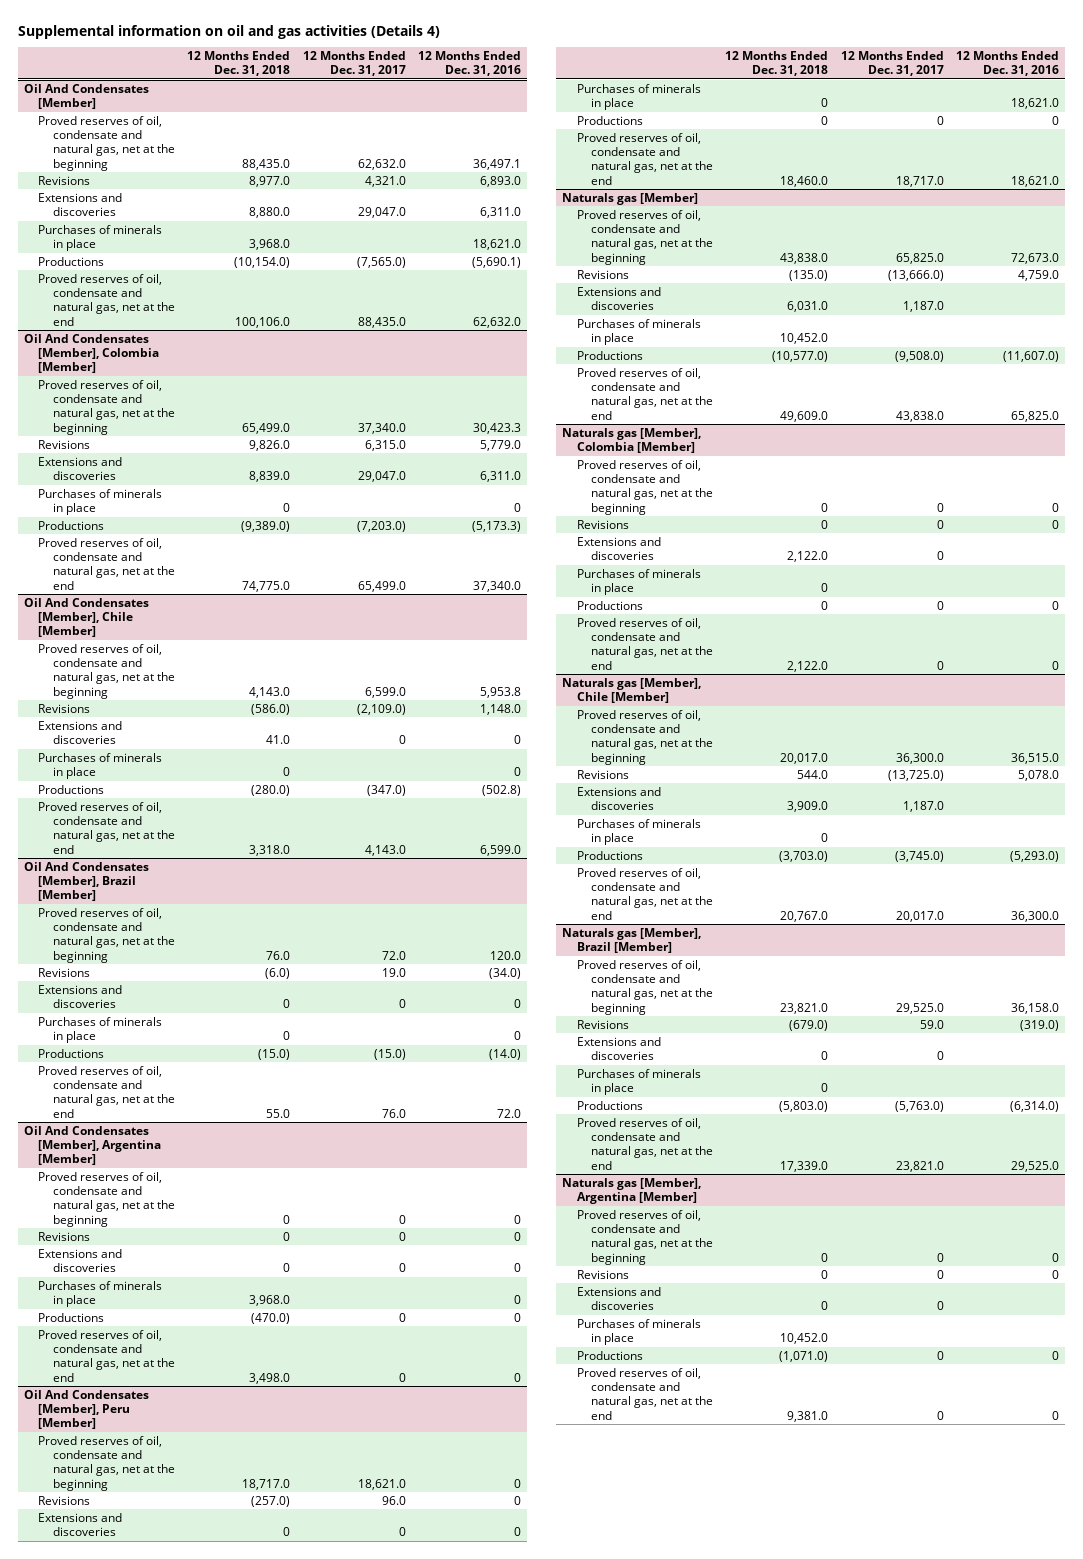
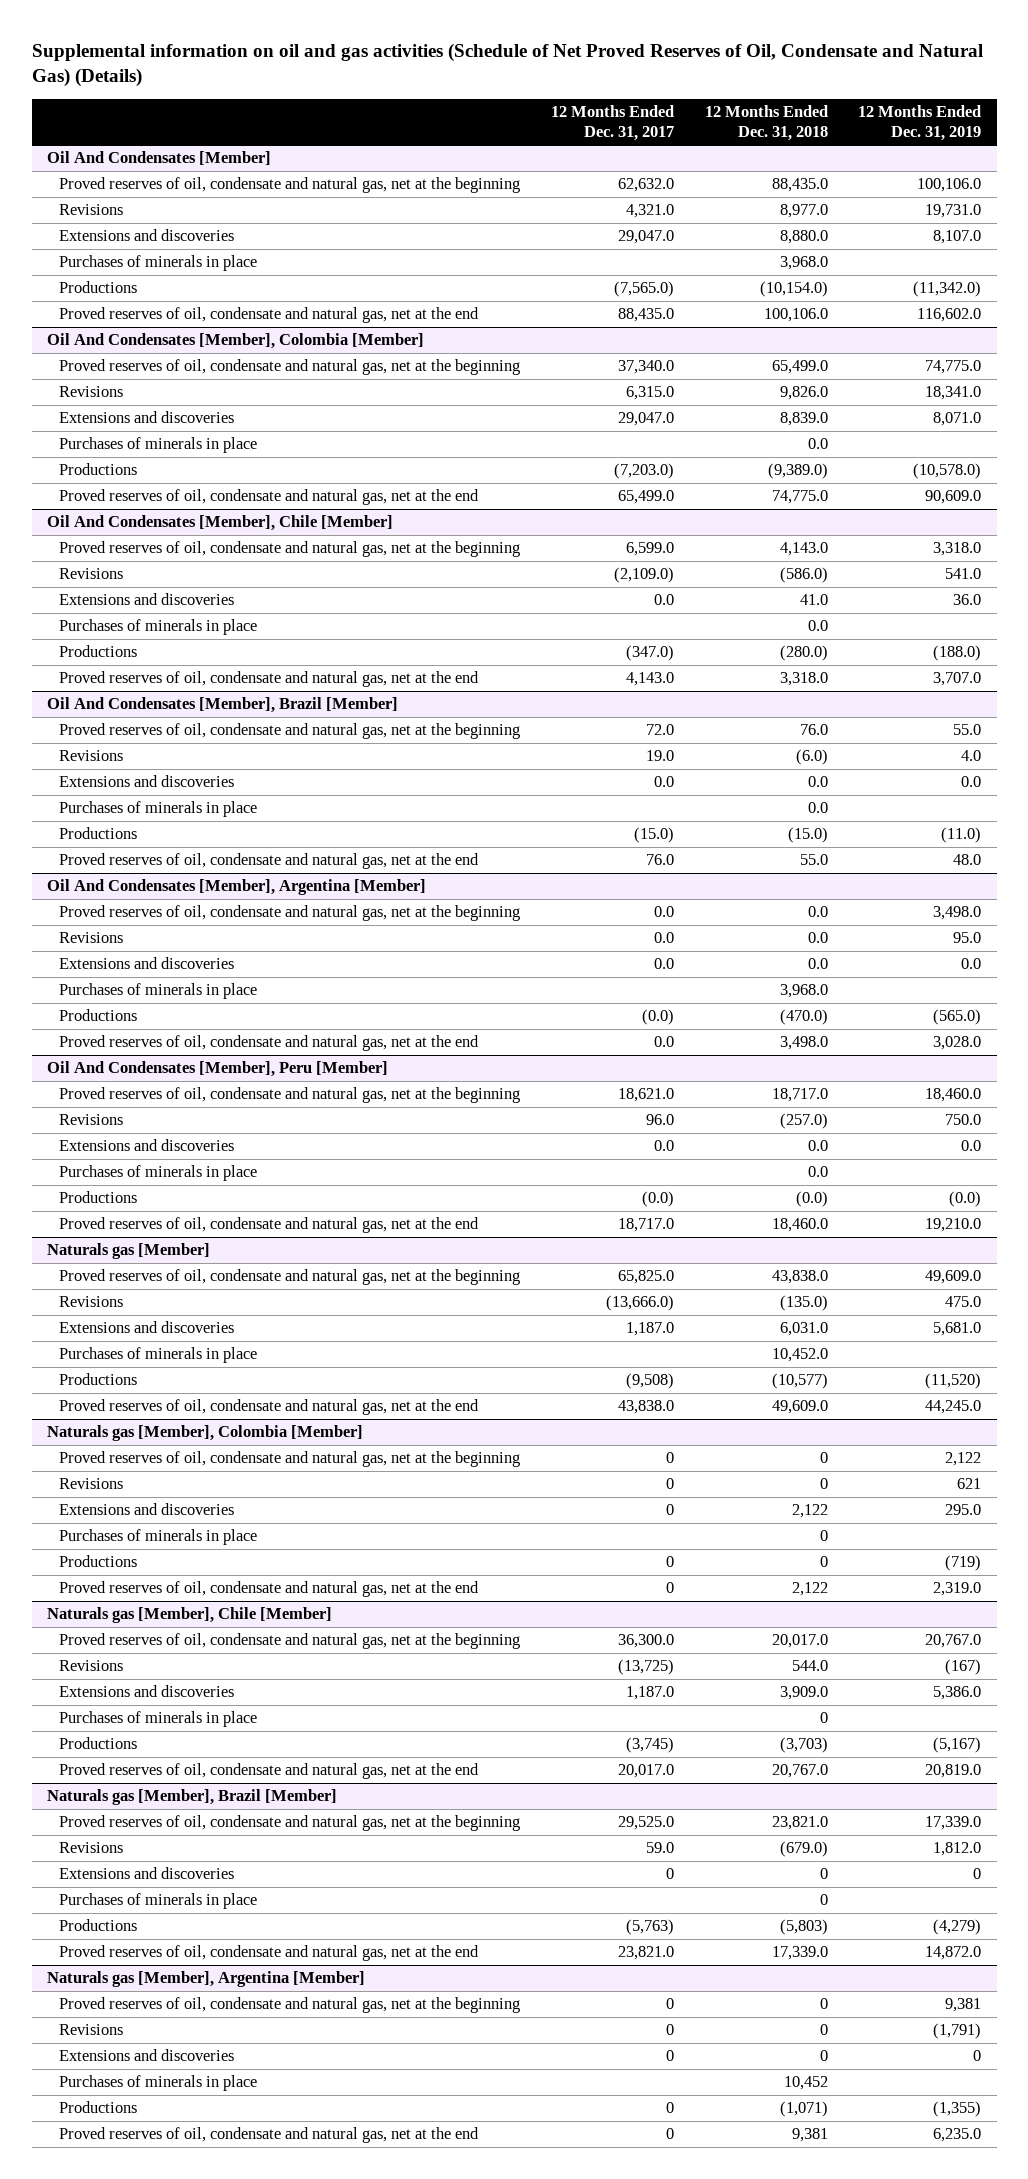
[17,24,440,39] Supplemental information on oil and gas activities (Details 4) -> [31,43,983,88] Supplemental information on oil and gas activities (Schedule of Net Proved Reserves of Oil, Condensate and Natural Gas) (Details)
[417,51,521,77] 12 Months Ended Dec. 31, 2016 -> none
none -> [858,105,982,141] 12 Months Ended Dec. 31, 2019
[283,503,291,513] 0 -> [807,438,828,450] 0.0
[398,735,406,745] 0 -> [653,594,674,606] 0.0
[283,767,291,777] 0 -> [807,620,828,632] 0.0
[283,999,291,1009] 0 -> [807,776,828,788] 0.0
[398,999,406,1009] 0 -> [653,776,674,788] 0.0
[283,1031,291,1041] 0 -> [807,802,828,814] 0.0
[283,1214,291,1224] 0 -> [807,906,828,918] 0.0
[398,1214,406,1224] 0 -> [653,906,674,918] 0.0
[283,1231,291,1241] 0 -> [807,932,828,944] 0.0
[398,1231,406,1241] 0 -> [653,932,674,944] 0.0
[283,1263,291,1273] 0 -> [807,958,828,970] 0.0
[398,1263,406,1273] 0 -> [653,958,674,970] 0.0
[398,1312,406,1322] 0 -> [641,1009,674,1026] (0.0)
[398,1372,406,1382] 0 -> [653,1036,674,1048] 0.0
[283,1527,291,1537] 0 -> [807,1140,828,1152] 0.0
[398,1527,406,1537] 0 -> [653,1140,674,1152] 0.0
[821,98,829,108] 0 -> [807,1166,828,1178] 0.0
[821,115,829,125] 0 -> [795,1191,828,1208] (0.0)
[936,115,944,125] 0 -> [641,1191,674,1208] (0.0)
[772,350,829,362] (10,577.0) -> [771,1373,828,1390] (10,577)
[894,350,944,362] (9,508.0) -> [625,1373,674,1390] (9,508)
[787,551,829,563] 2,122.0 -> [791,1504,828,1519] 2,122
[787,660,829,672] 2,122.0 -> [791,1582,828,1597] 2,122
[887,769,944,781] (13,725.0) -> [617,1659,674,1676] (13,725)
[779,850,829,862] (3,703.0) -> [779,1737,828,1754] (3,703)
[894,850,944,862] (3,745.0) -> [625,1737,674,1754] (3,745)
[779,1100,829,1112] (5,803.0) -> [779,1919,828,1936] (5,803)
[894,1100,944,1112] (5,763.0) -> [625,1919,674,1936] (5,763)
[780,1333,829,1345] 10,452.0 -> [783,2076,828,2091] 10,452
[779,1350,829,1362] (1,071.0) -> [779,2101,828,2118] (1,071)
[787,1410,829,1422] 9,381.0 -> [791,2128,828,2143] 9,381

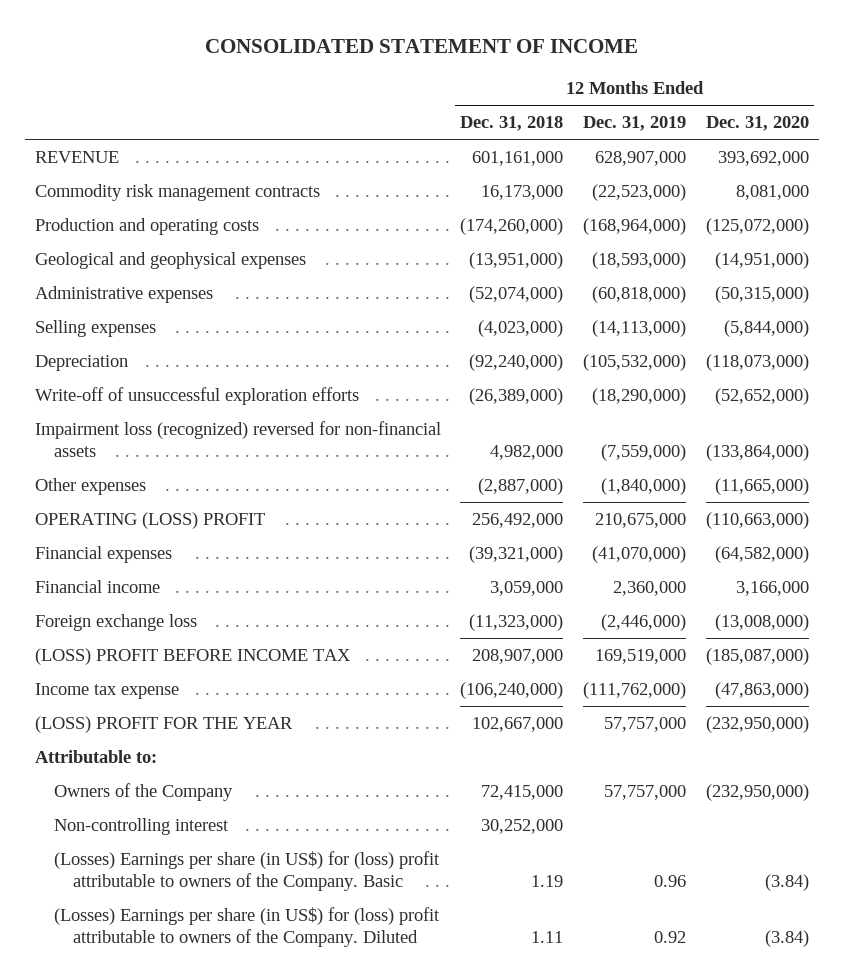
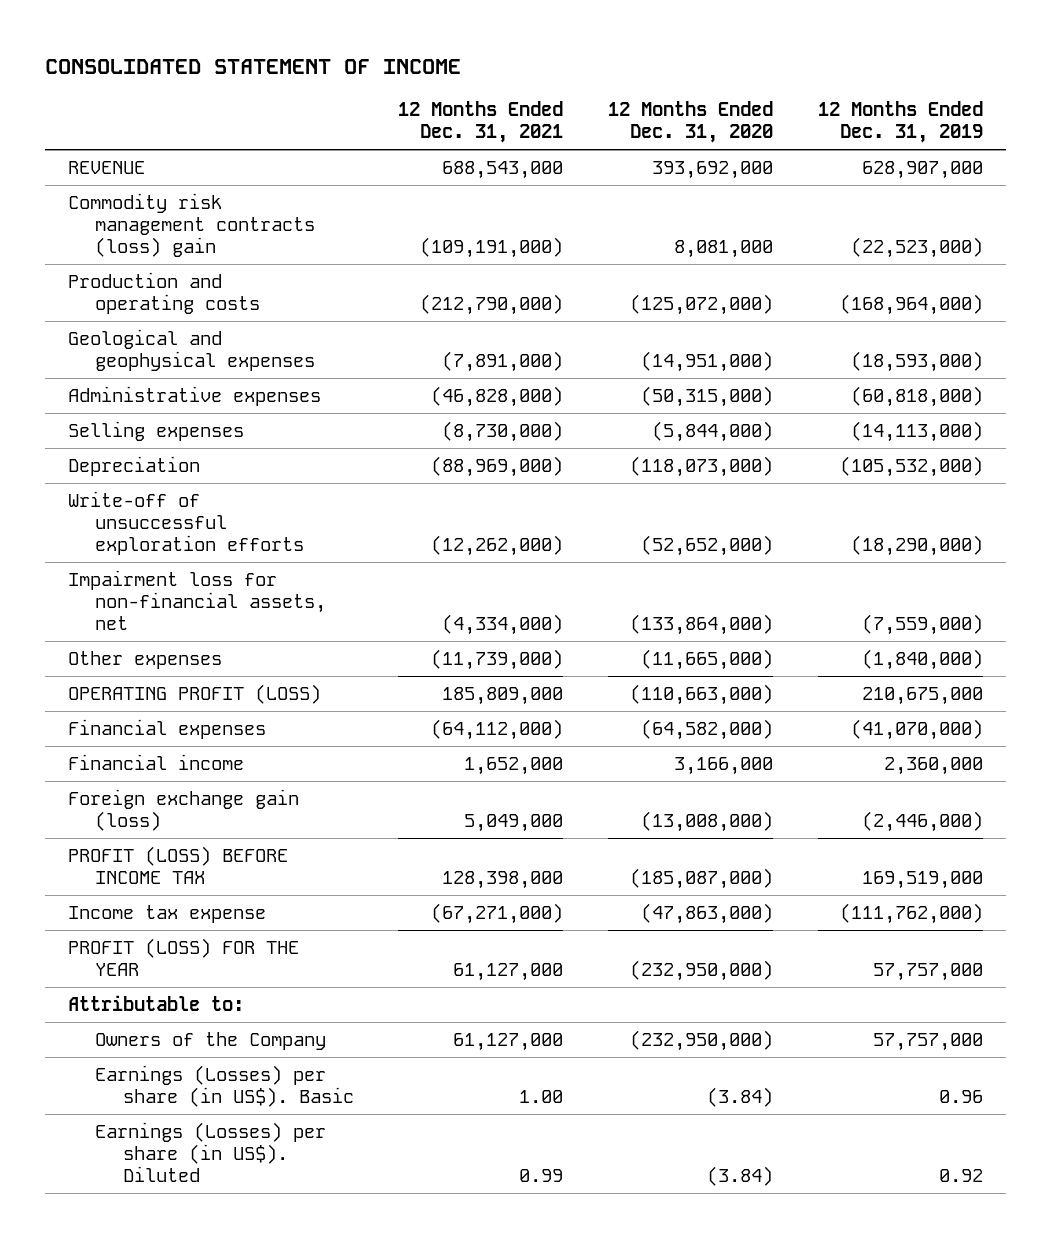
[460,116,564,132] Dec. 31, 2018 -> none
none -> [398,101,564,144] 12 Months Ended Dec. 31, 2021
[34,183,320,201] Commodity risk management contracts -> [67,192,316,257] Commodity risk management contracts (loss) gain
[34,420,441,457] Impairment loss (recognized) reversed for non-financial assets -> [67,569,327,630] Impairment loss for non-financial assets, net
[34,511,265,529] OPERATING (LOSS) PROFIT -> [67,683,321,704] OPERATING PROFIT (LOSS)
[34,613,197,631] Foreign exchange loss -> [67,788,299,831] Foreign exchange gain (loss)
[34,647,351,665] (LOSS) PROFIT BEFORE INCOME TAX -> [67,845,288,884] PROFIT (LOSS) BEFORE INCOME TAX
[34,715,293,733] (LOSS) PROFIT FOR THE YEAR -> [67,937,299,976] PROFIT (LOSS) FOR THE YEAR
[53,817,229,835] Non-controlling interest -> none
[53,850,440,891] (Losses) Earnings per share (in US$) for (loss) profit attributable to owners of the Company. Basic -> [95,1064,354,1107] Earnings (Losses) per share (in US$). Basic
[53,906,440,947] (Losses) Earnings per share (in US$) for (loss) profit attributable to owners of the Company. Diluted -> [95,1121,327,1182] Earnings (Losses) per share (in US$). Diluted

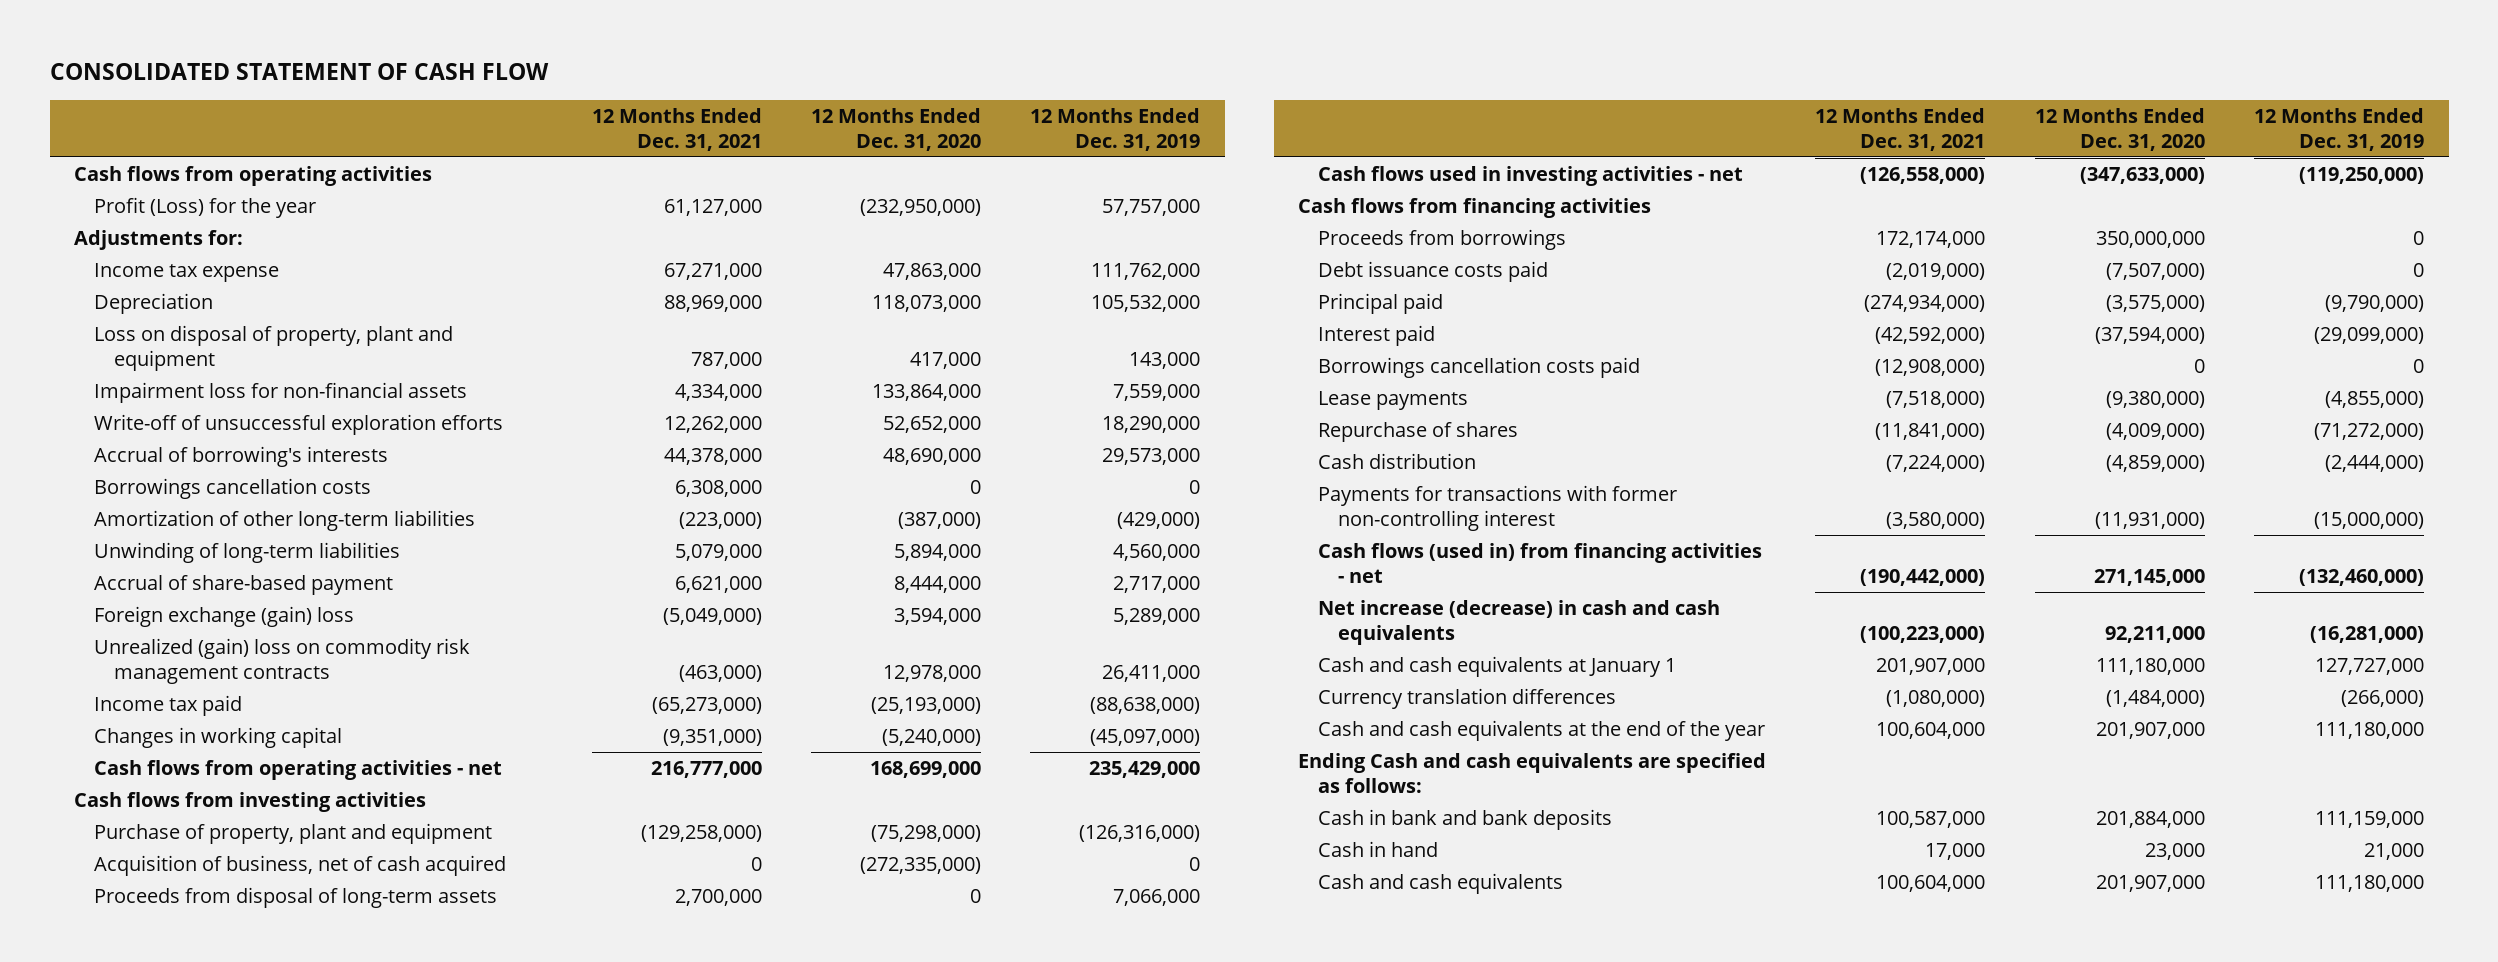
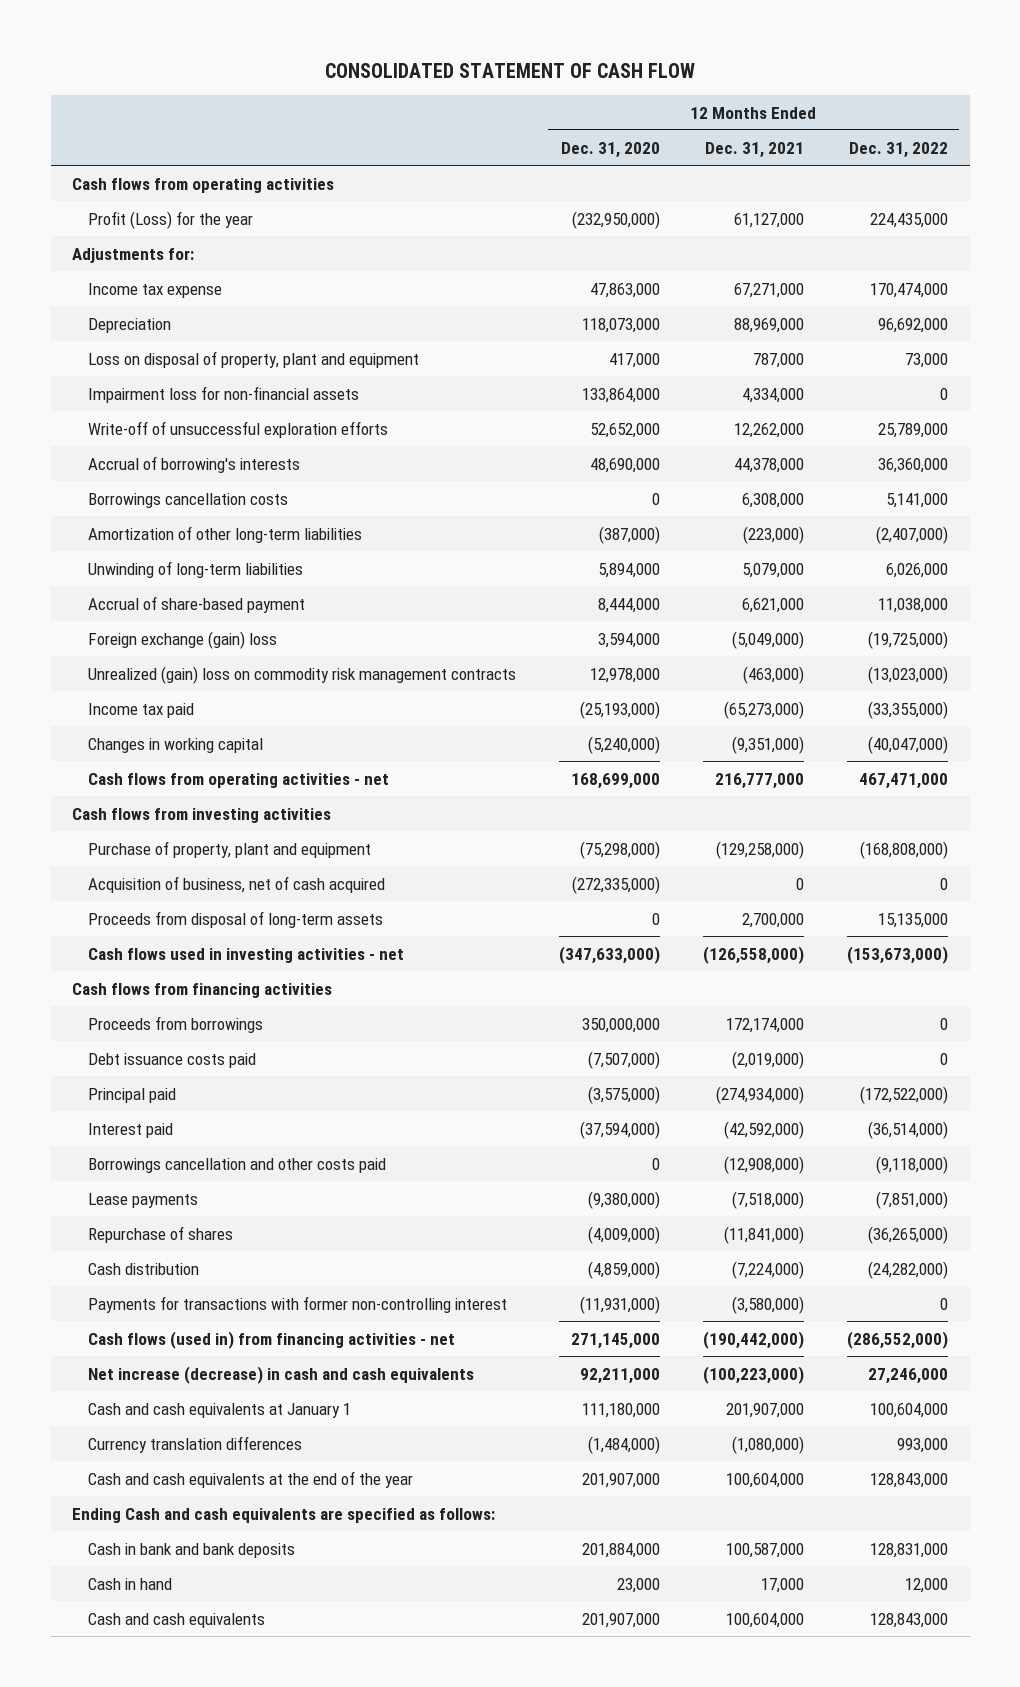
[1029,107,1200,151] 12 Months Ended Dec. 31, 2019 -> none
none -> [848,141,948,158] Dec. 31, 2022
[1317,356,1640,378] Borrowings cancellation costs paid -> [87,1157,386,1173] Borrowings cancellation and other costs paid

